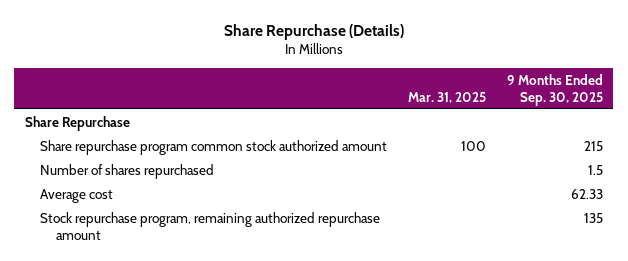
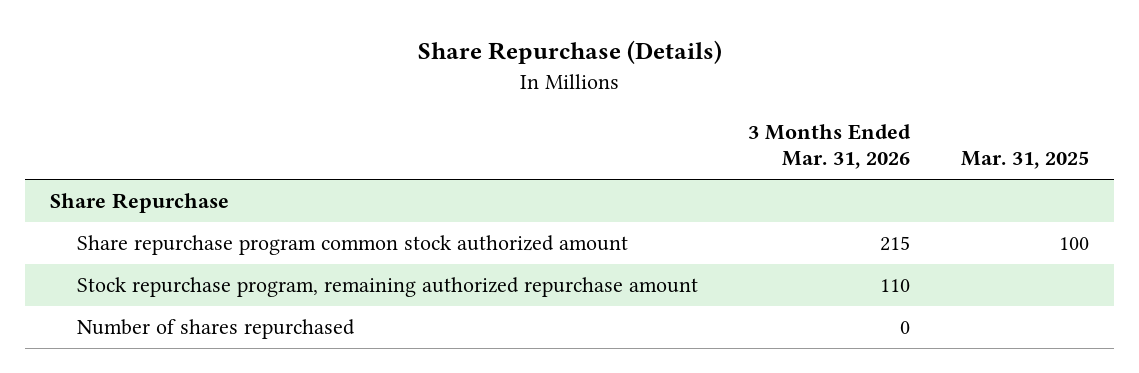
[506,73,603,106] 9 Months Ended Sep. 30, 2025 -> none
none -> [748,123,912,170] 3 Months Ended Mar. 31, 2026
[40,188,114,203] Average cost -> none
[40,163,215,179] Number of shares repurchased -> [76,319,355,340] Number of shares repurchased

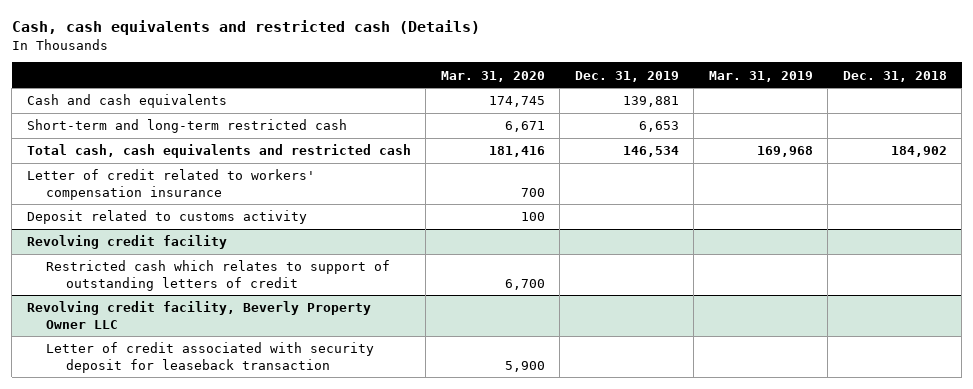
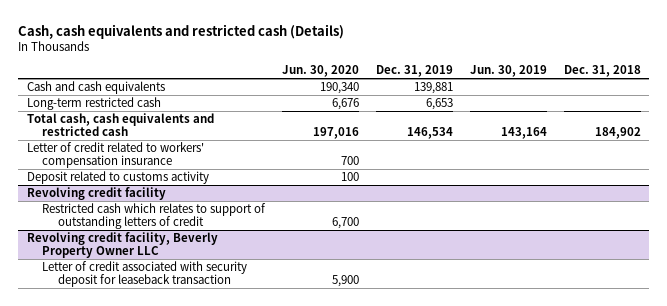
[440,70,545,82] Mar. 31, 2020 -> none
[708,70,813,82] Mar. 31, 2019 -> none
none -> [282,65,360,78] Jun. 30, 2020
none -> [469,65,547,78] Jun. 30, 2019
[26,119,347,134] Short-term and long-term restricted cash -> [26,97,161,111] Long-term restricted cash

